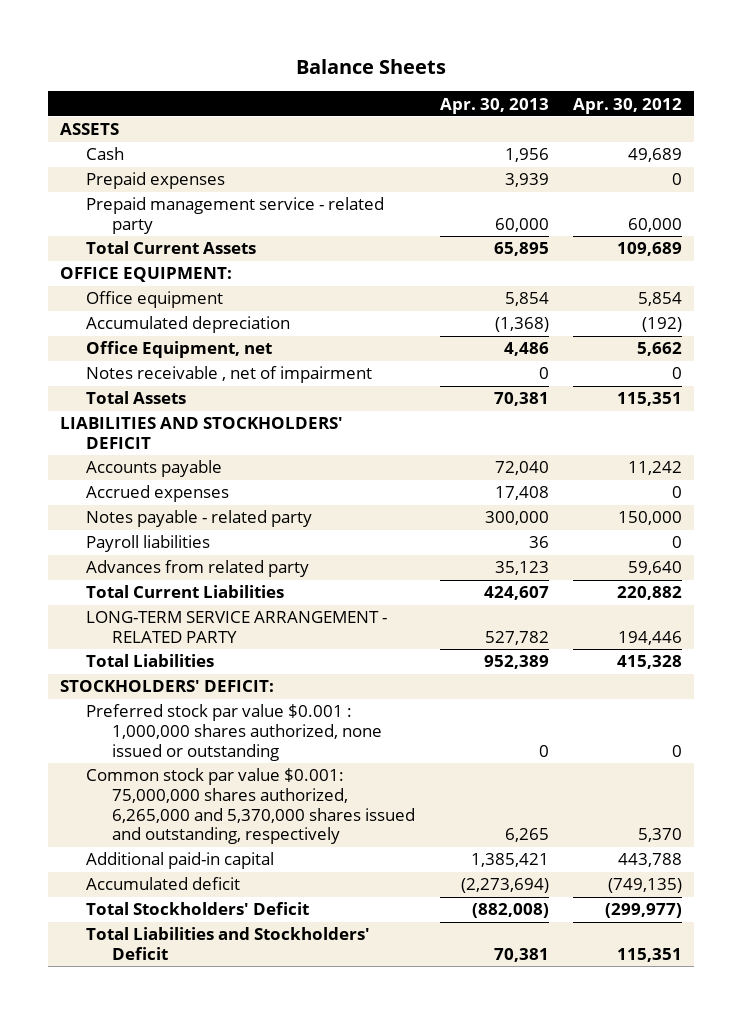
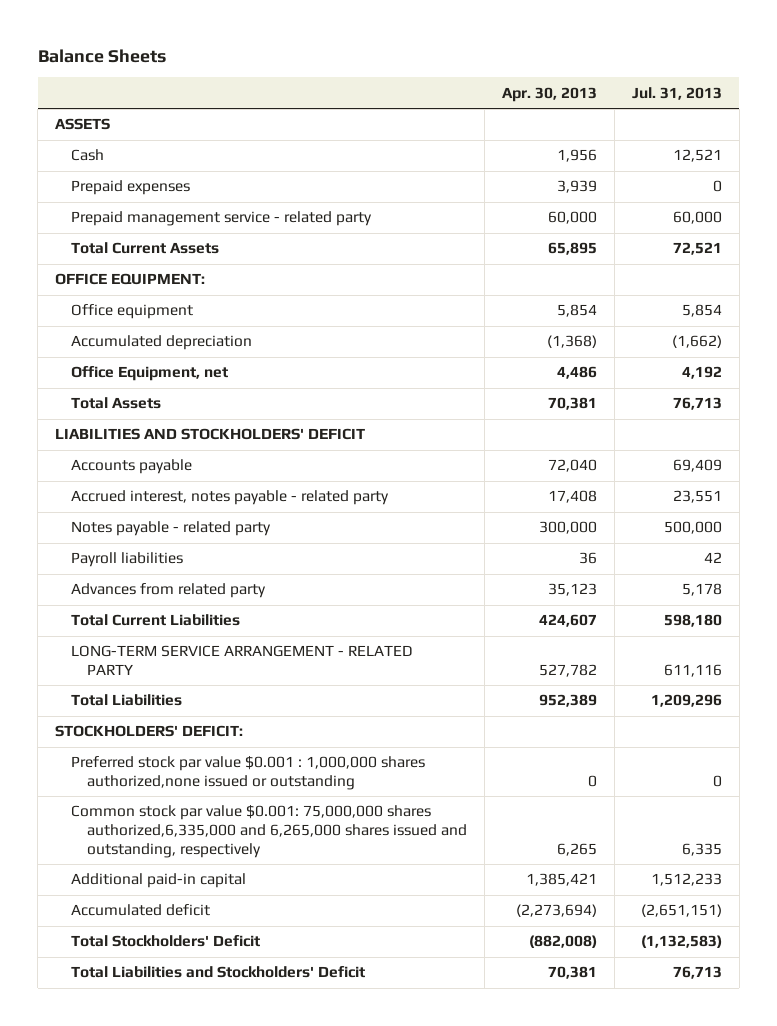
[572,97,682,114] Apr. 30, 2012 -> none
none -> [631,86,722,100] Jul. 31, 2013
[86,366,373,384] Notes receivable , net of impairment -> none
[86,485,230,503] Accrued expenses -> [70,490,389,506] Accrued interest, notes payable - related party
[86,704,383,761] Preferred stock par value $0.001 : 1,000,000 shares authorized, none issued or outstanding -> [70,756,425,791] Preferred stock par value $0.001 : 1,000,000 shares authorized,none issued or outstanding
[86,768,416,845] Common stock par value $0.001: 75,000,000 shares authorized, 6,265,000 and 5,370,000 shares issued and outstanding, respectively -> [70,805,467,858] Common stock par value $0.001: 75,000,000 shares authorized,6,335,000 and 6,265,000 shares issued and outstanding, respectively

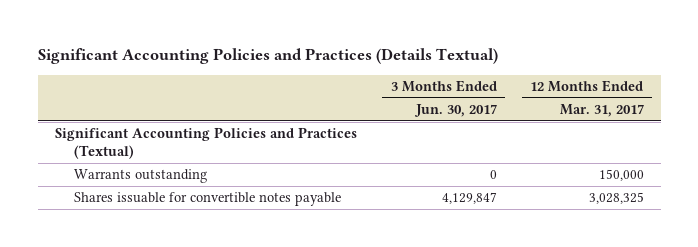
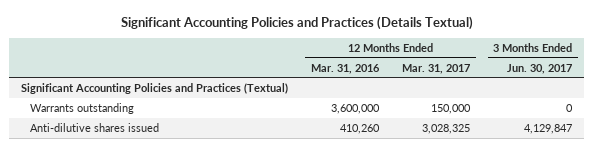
none -> [311,63,381,74] Mar. 31, 2016
[74,192,342,207] Shares issuable for convertible notes payable -> [29,122,159,132] Anti-dilutive shares issued

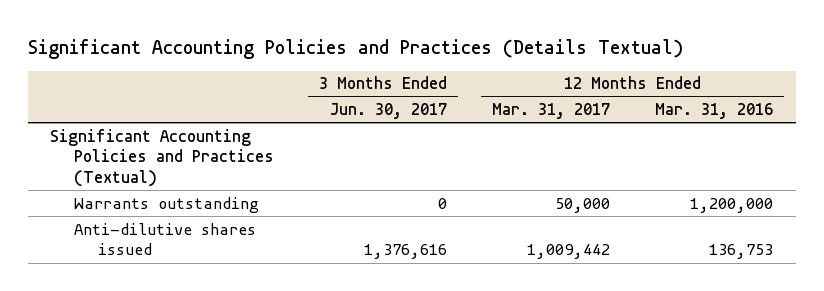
[331,103,381,114] 3,600,000 -> [690,197,774,213] 1,200,000
[431,103,472,114] 150,000 -> [555,197,611,213] 50,000
[340,123,381,134] 410,260 -> [709,244,774,260] 136,753
[422,123,471,134] 3,028,325 -> [527,244,611,260] 1,009,442
[524,123,573,134] 4,129,847 -> [364,244,448,260] 1,376,616

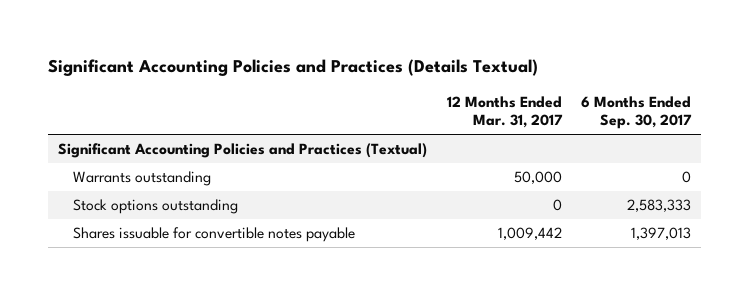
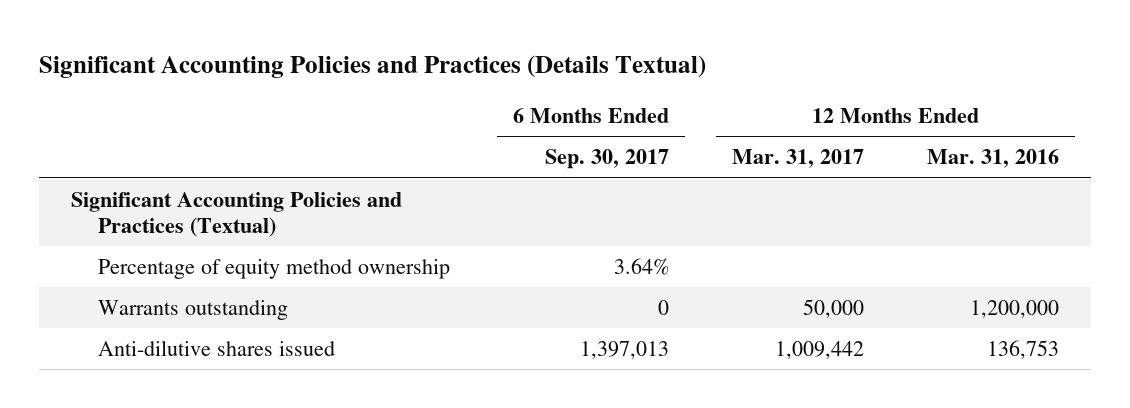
none -> [927,149,1060,169] Mar. 31, 2016
none -> [97,258,450,279] Percentage of equity method ownership
[73,199,239,215] Stock options outstanding -> none
[73,227,356,243] Shares issuable for convertible notes payable -> [97,339,335,356] Anti-dilutive shares issued

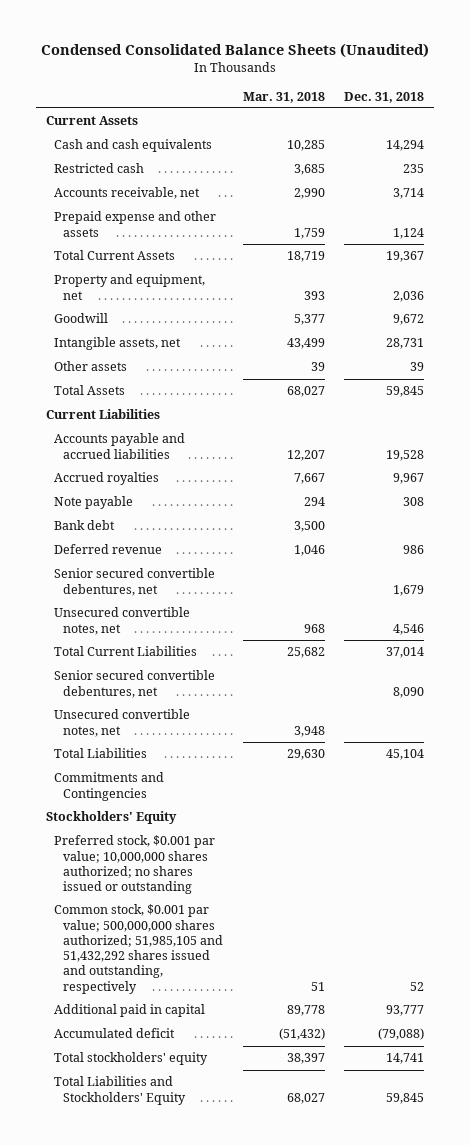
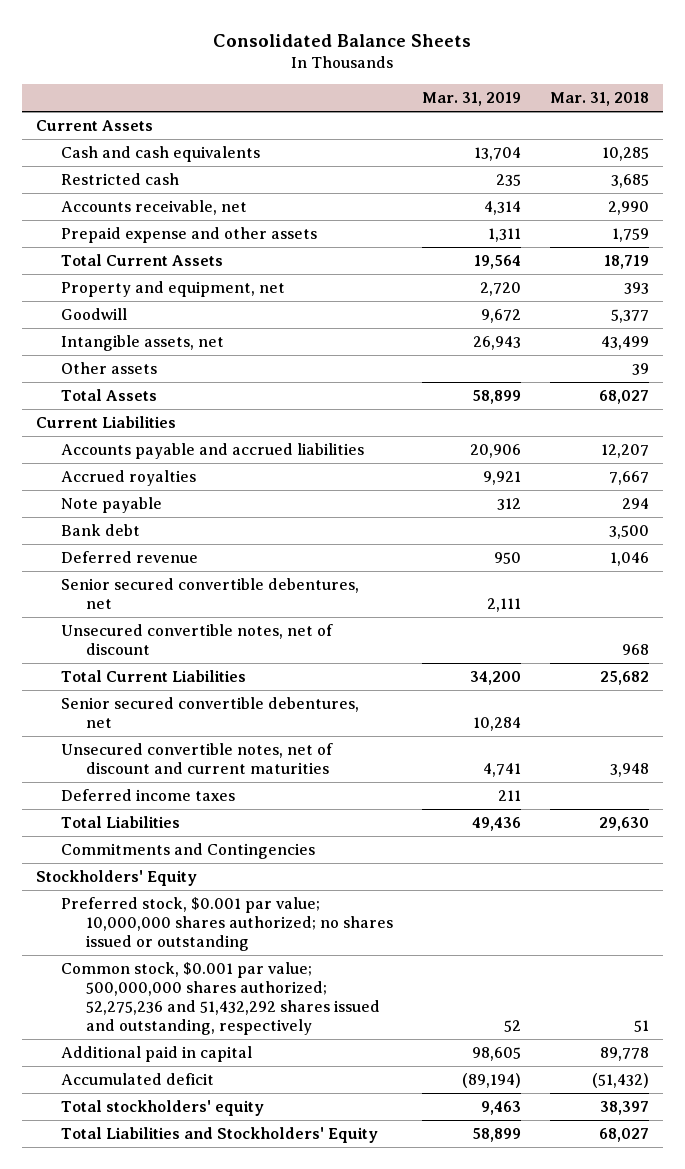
[40,43,429,59] Condensed Consolidated Balance Sheets (Unaudited) -> [213,33,472,47] Consolidated Balance Sheets
[343,91,424,103] Dec. 31, 2018 -> none
none -> [422,92,522,107] Mar. 31, 2019
[54,607,191,635] Unsecured convertible notes, net -> [61,624,334,655] Unsecured convertible notes, net of discount
[54,709,191,737] Unsecured convertible notes, net -> [61,743,334,774] Unsecured convertible notes, net of discount and current maturities
none -> [61,789,236,802] Deferred income taxes
[54,904,224,994] Common stock, $0.001 par value; 500,000,000 shares authorized; 51,985,105 and 51,432,292 shares issued and outstanding, respectively -> [61,962,381,1035] Common stock, $0.001 par value; 500,000,000 shares authorized; 52,275,236 and 51,432,292 shares issued and outstanding, respectively

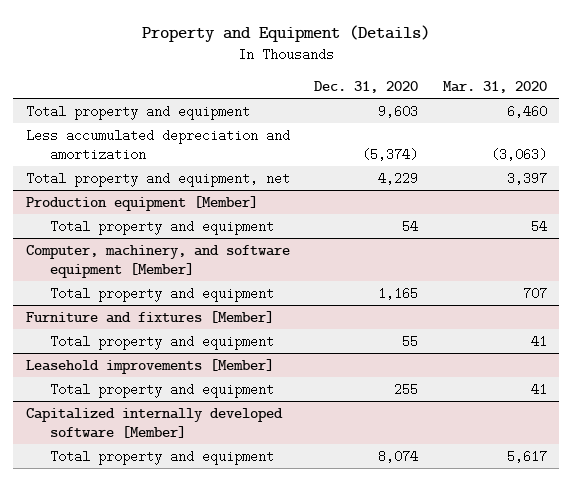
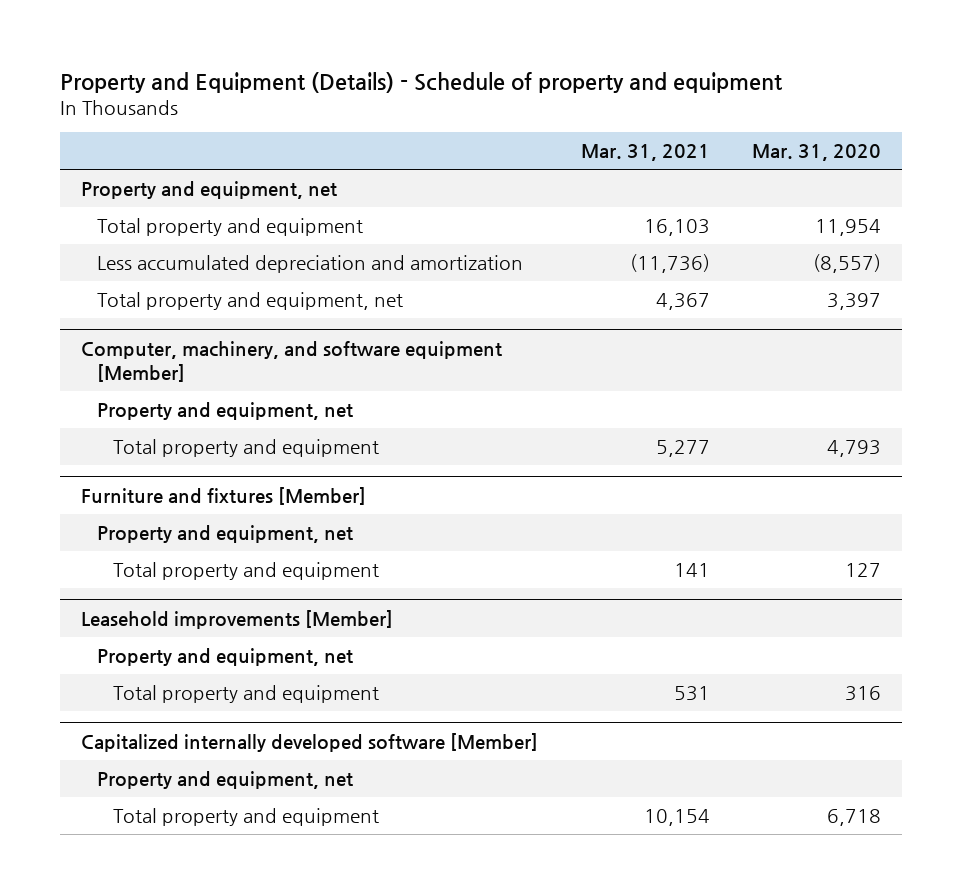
[142,24,431,42] Property and Equipment (Details) -> [59,71,782,93] Property and Equipment (Details) - Schedule of property and equipment
[314,81,419,94] Dec. 31, 2020 -> none
none -> [580,144,710,162] Mar. 31, 2021
none -> [81,180,338,199] Property and equipment, net
[507,104,548,118] 6,460 -> [815,218,882,236] 11,954
[491,148,548,162] (3,063) -> [813,253,882,273] (8,557)
[25,195,258,211] Production equipment [Member] -> none
[50,219,275,235] Total property and equipment -> none
none -> [97,401,354,420] Property and equipment, net
[523,286,548,300] 707 -> [827,439,882,457] 4,793
none -> [97,524,354,543] Property and equipment, net
[531,334,548,348] 41 -> [845,562,882,577] 127
none -> [97,647,354,666] Property and equipment, net
[531,382,548,396] 41 -> [845,685,882,701] 316
none -> [97,770,354,789] Property and equipment, net
[507,449,548,463] 5,617 -> [827,808,882,826] 6,718

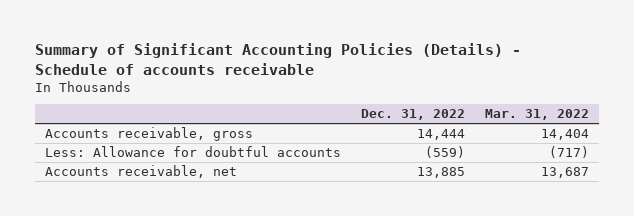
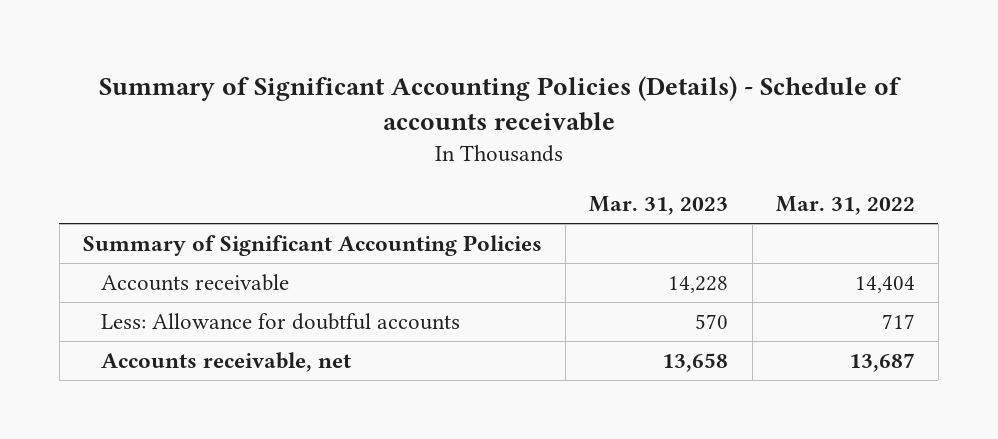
[360,109,465,121] Dec. 31, 2022 -> none
none -> [589,195,729,215] Mar. 31, 2023
none -> [82,235,542,257] Summary of Significant Accounting Policies
[45,126,254,141] Accounts receivable, gross -> [100,274,289,292] Accounts receivable
[548,145,589,158] (717) -> [881,314,915,330] 717

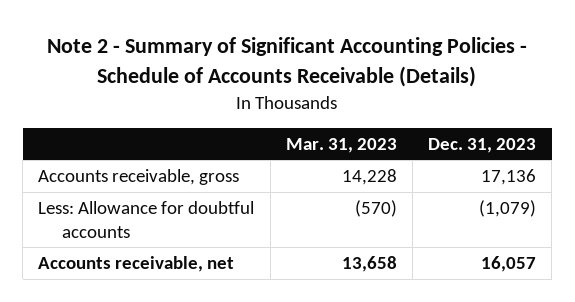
[98,75,901,132] Summary of Significant Accounting Policies (Details) - Schedule of accounts receivable -> [47,36,528,87] Note 2 - Summary of Significant Accounting Policies - Schedule of Accounts Receivable (Details)
[775,195,915,215] Mar. 31, 2022 -> none
none -> [428,137,537,153] Dec. 31, 2023
[82,235,542,257] Summary of Significant Accounting Policies -> none
[100,274,289,292] Accounts receivable -> [38,169,240,186] Accounts receivable, gross
[695,314,729,330] 570 -> [354,200,397,218] (570)

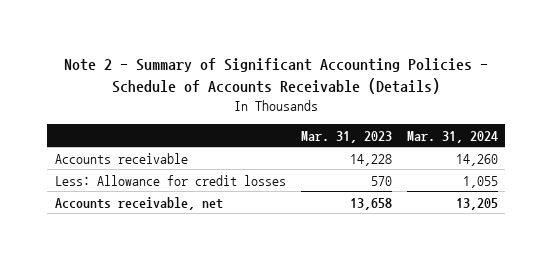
[428,137,537,153] Dec. 31, 2023 -> none
none -> [406,130,498,143] Mar. 31, 2024
[38,169,240,186] Accounts receivable, gross -> [54,152,188,164] Accounts receivable
[38,201,255,238] Less: Allowance for doubtful accounts -> [54,174,286,186] Less: Allowance for credit losses
[354,200,397,218] (570) -> [370,175,392,186] 570

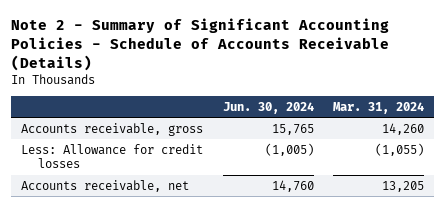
[300,130,392,143] Mar. 31, 2023 -> none
none -> [222,101,314,114] Jun. 30, 2024
[54,152,188,164] Accounts receivable -> [21,122,204,136] Accounts receivable, gross
[462,175,498,188] 1,055 -> [374,142,424,156] (1,055)

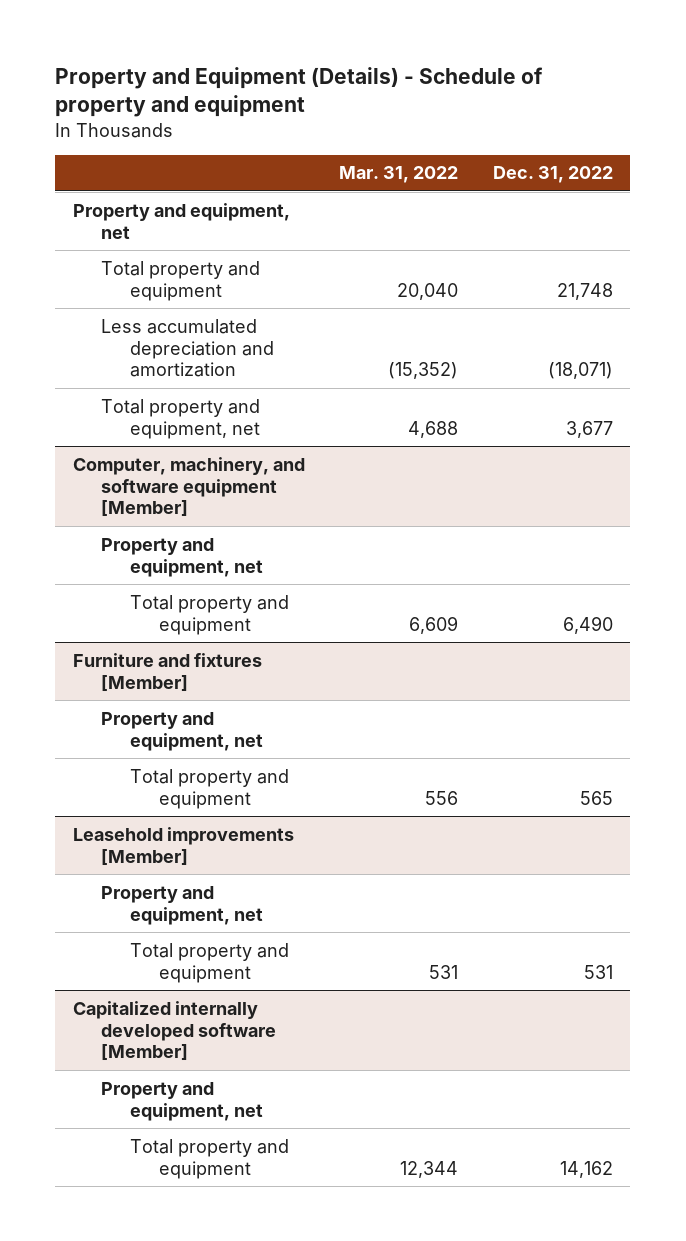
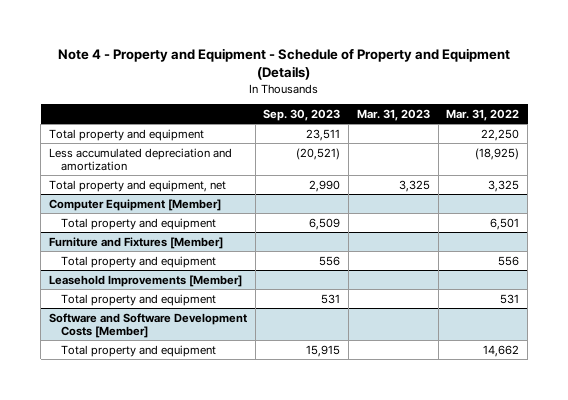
[55,66,544,117] Property and Equipment (Details) - Schedule of property and equipment -> [58,47,511,80] Note 4 - Property and Equipment - Schedule of Property and Equipment (Details)
[492,166,613,184] Dec. 31, 2022 -> none
none -> [263,108,341,121] Sep. 30, 2023
none -> [356,108,430,121] Mar. 31, 2023
[72,202,290,239] Property and equipment, net -> none
[101,537,264,577] Property and equipment, net -> none
[101,711,264,751] Property and equipment, net -> none
[397,282,459,300] 20,040 -> [481,128,520,141] 22,250
[388,362,459,380] (15,352) -> [475,147,520,160] (18,925)
[408,420,459,438] 4,688 -> [488,179,520,192] 3,325
[72,456,305,518] Computer, machinery, and software equipment [Member] -> [48,198,221,211] Computer Equipment [Member]
[409,615,459,634] 6,609 -> [490,217,520,230] 6,501
[72,652,262,692] Furniture and fixtures [Member] -> [48,236,223,249] Furniture and Fixtures [Member]
[101,885,264,925] Property and equipment, net -> none
[72,826,294,866] Leasehold improvements [Member] -> [48,274,242,287] Leasehold Improvements [Member]
[72,1000,277,1062] Capitalized internally developed software [Member] -> none
[101,1081,264,1121] Property and equipment, net -> none
none -> [48,312,247,339] Software and Software Development Costs [Member]
[400,1160,459,1178] 12,344 -> [483,344,520,357] 14,662

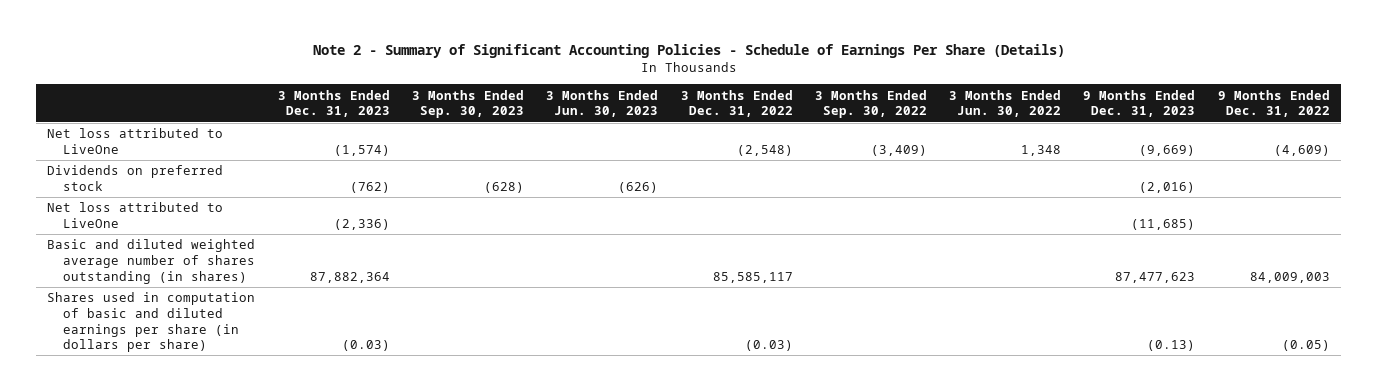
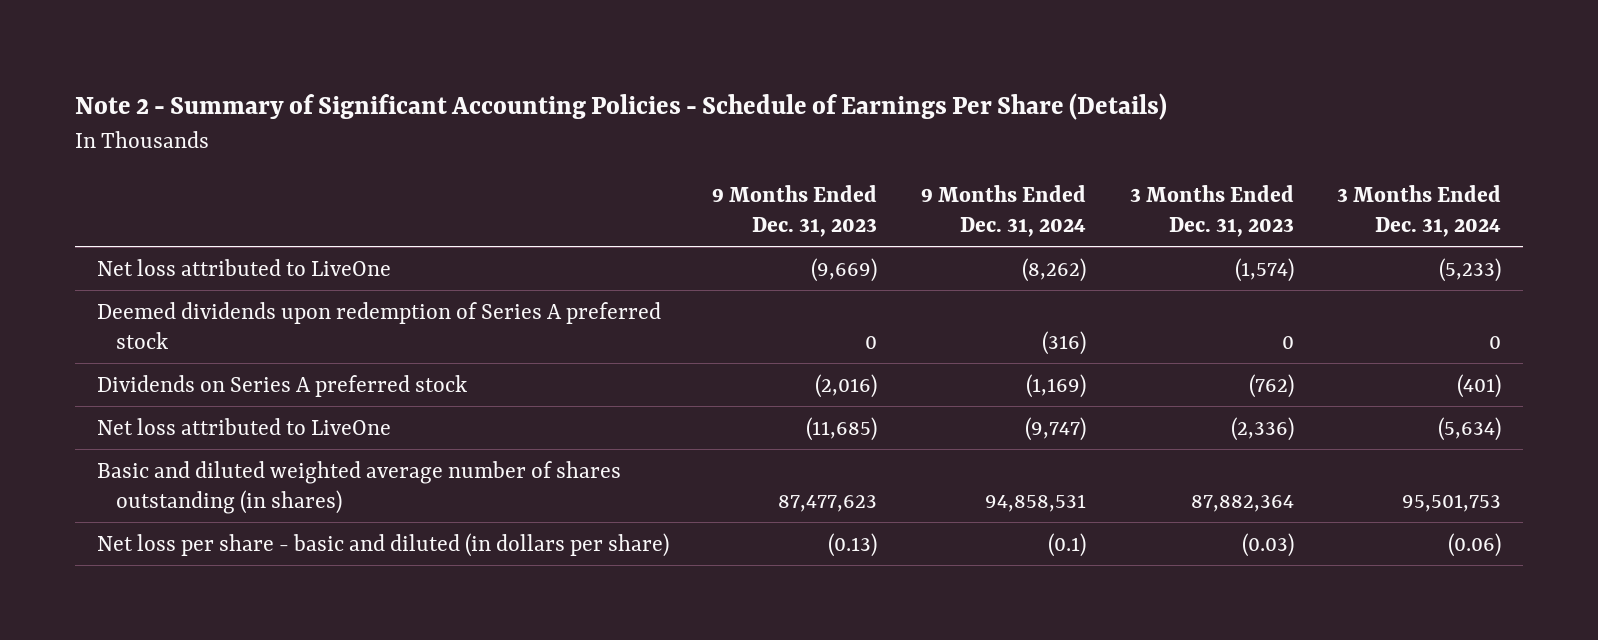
[411,89,524,119] 3 Months Ended Sep. 30, 2023 -> none
[546,89,659,118] 3 Months Ended Jun. 30, 2023 -> none
[680,89,793,118] 3 Months Ended Dec. 31, 2022 -> none
[814,89,927,119] 3 Months Ended Sep. 30, 2022 -> none
[949,89,1062,118] 3 Months Ended Jun. 30, 2022 -> none
[1217,89,1330,118] 9 Months Ended Dec. 31, 2022 -> none
none -> [920,185,1086,237] 9 Months Ended Dec. 31, 2024
none -> [1337,185,1502,237] 3 Months Ended Dec. 31, 2024
none -> [96,301,661,349] Deemed dividends upon redemption of Series A preferred stock
[47,165,224,191] Dividends on preferred stock -> [96,374,467,397] Dividends on Series A preferred stock
[47,292,256,353] Shares used in computation of basic and diluted earnings per share (in dollars per share) -> [96,532,669,557] Net loss per share - basic and diluted (in dollars per share)

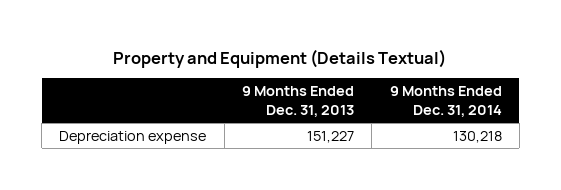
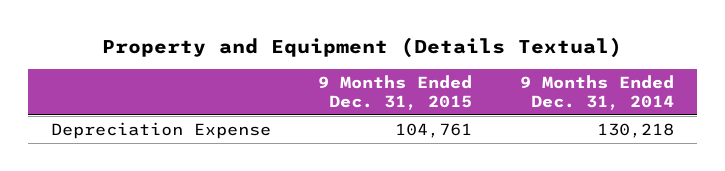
[241,86,354,117] 9 Months Ended Dec. 31, 2013 -> none
none -> [318,75,473,111] 9 Months Ended Dec. 31, 2015
[59,130,207,144] Depreciation expense -> [51,122,272,140] Depreciation Expense

